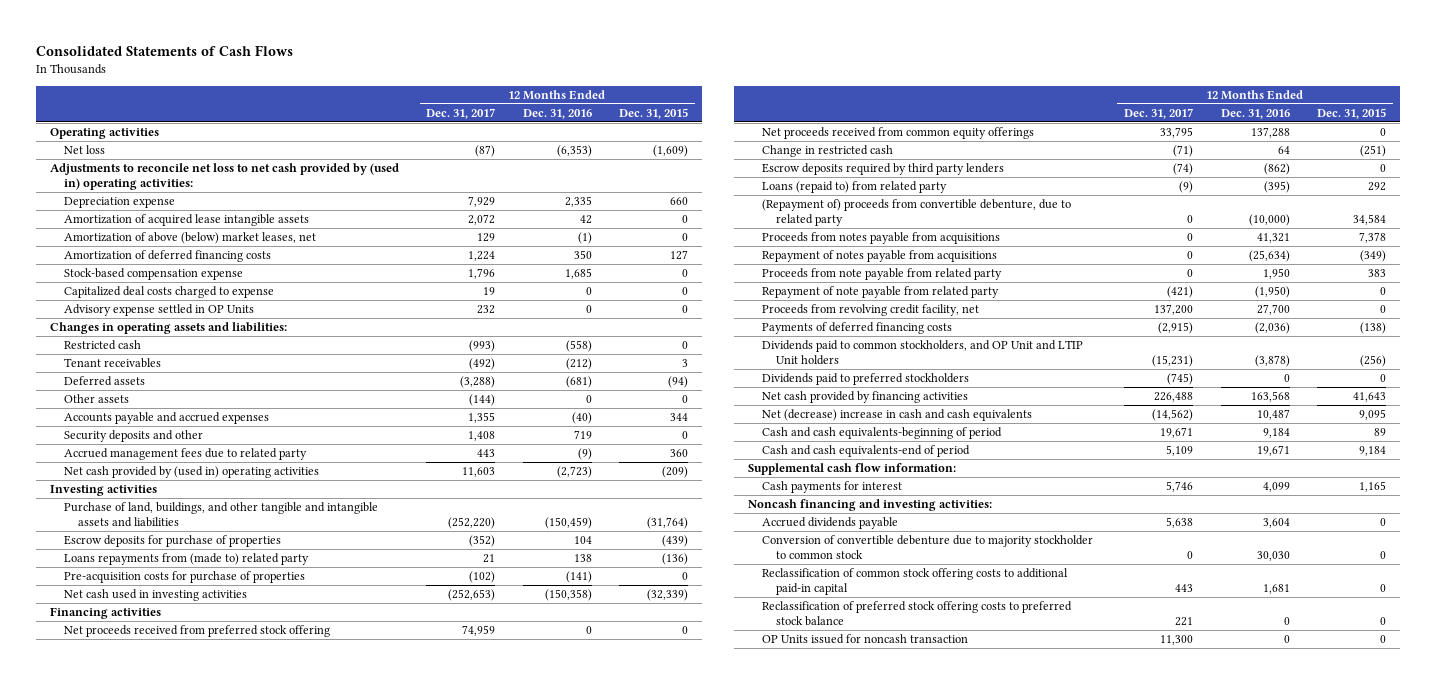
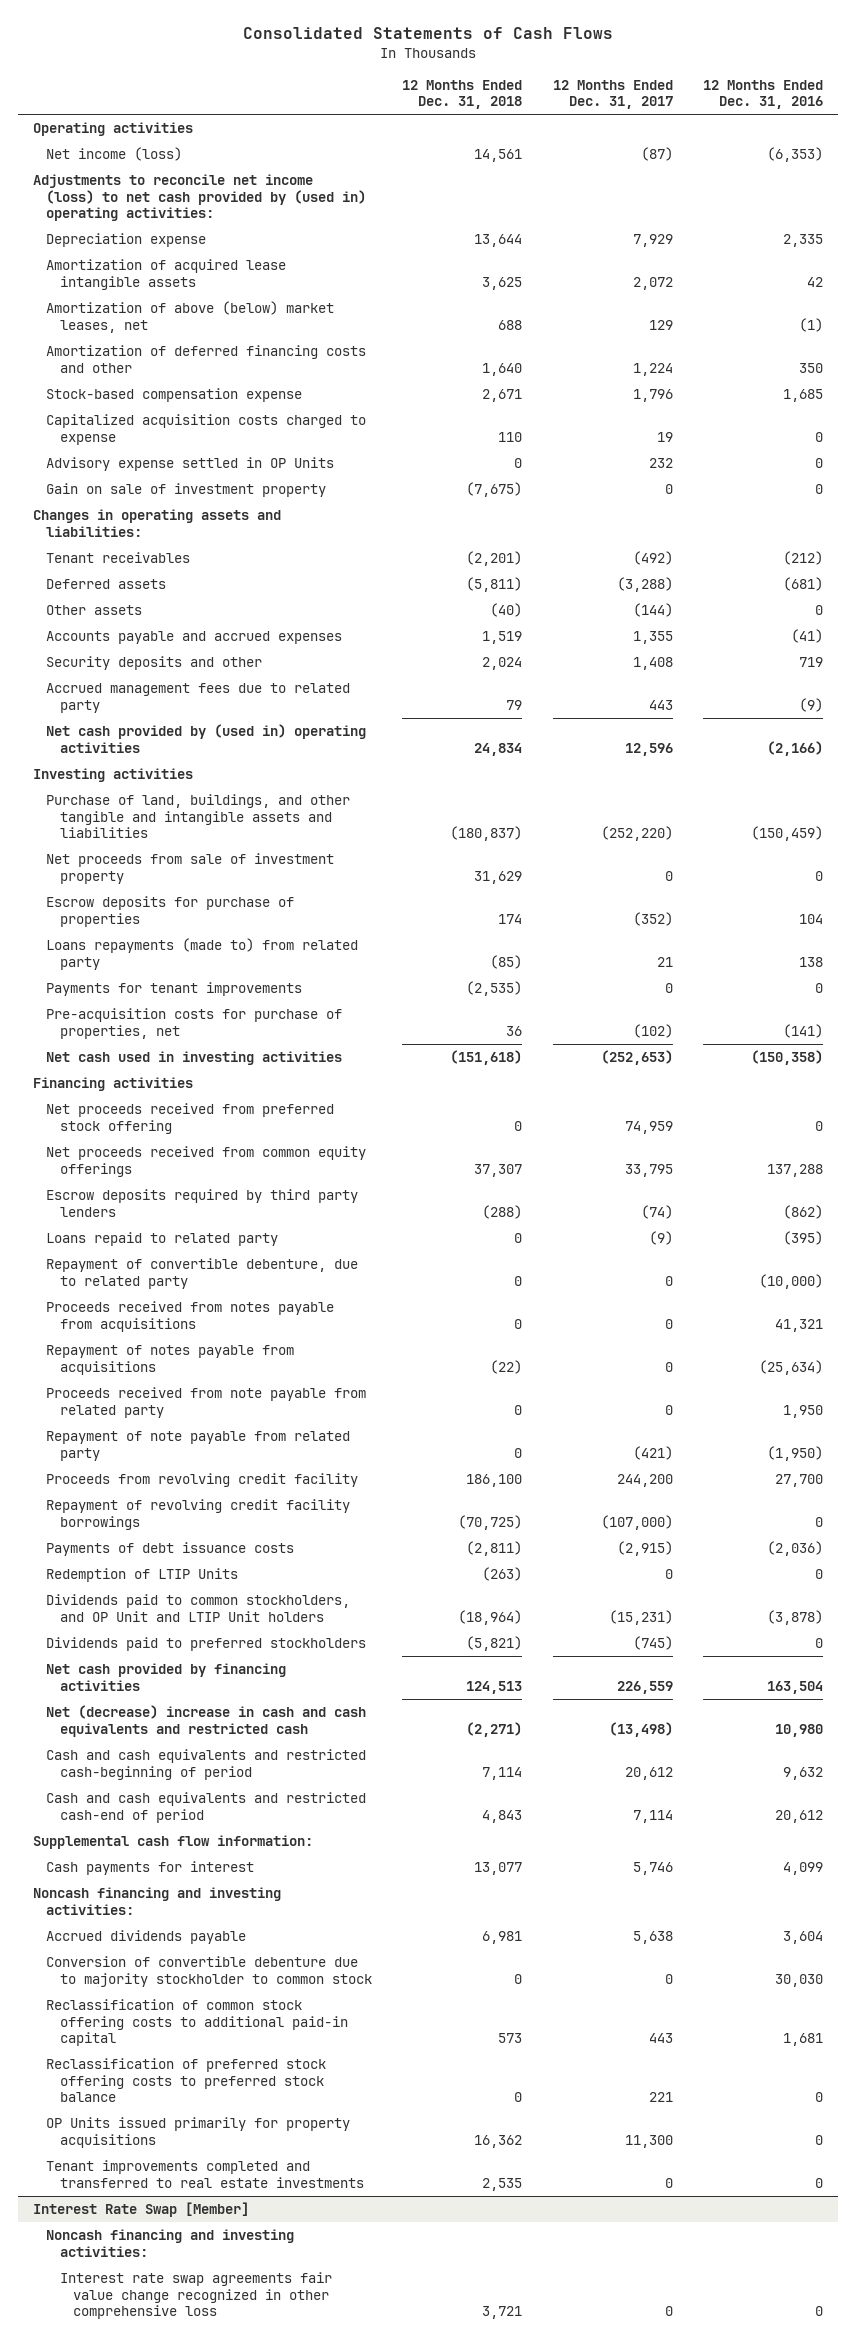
[619,107,689,119] Dec. 31, 2015 -> none
none -> [402,79,523,110] 12 Months Ended Dec. 31, 2018
[63,145,105,155] Net loss -> [46,147,183,162] Net income (loss)
[49,163,399,190] Adjustments to reconcile net loss to net cash provided by (used in) operating activities: -> [32,174,367,221] Adjustments to reconcile net income (loss) to net cash provided by (used in) operating activities:
[63,250,271,263] Amortization of deferred financing costs -> [46,345,367,373] Amortization of deferred financing costs and other
[63,286,274,299] Capitalized deal costs charged to expense -> [46,414,367,445] Capitalized acquisition costs charged to expense
none -> [46,483,327,498] Gain on sale of investment property
[63,340,141,351] Restricted cash -> none
[571,412,592,425] (40) -> [791,629,824,644] (41)
[462,467,496,478] 11,603 -> [624,742,673,756] 12,596
[556,466,592,479] (2,723) -> [767,740,824,756] (2,166)
none -> [46,853,335,884] Net proceeds from sale of investment property
[63,553,309,566] Loans repayments from (made to) related party -> [46,938,359,970] Loans repayments (made to) from related party
none -> [46,982,303,997] Payments for tenant improvements
[63,571,305,584] Pre-acquisition costs for purchase of properties -> [46,1008,343,1039] Pre-acquisition costs for purchase of properties, net
[761,145,893,158] Change in restricted cash -> none
[761,181,947,194] Loans (repaid to) from related party -> [46,1232,279,1247] Loans repaid to related party
[761,199,1071,226] (Repayment of) proceeds from convertible debenture, due to related party -> [46,1258,359,1289] Repayment of convertible debenture, due to related party
[761,232,1000,245] Proceeds from notes payable from acquisitions -> [46,1301,335,1332] Proceeds received from notes payable from acquisitions
[761,268,1002,281] Proceeds from note payable from related party -> [46,1387,367,1418] Proceeds received from note payable from related party
[761,304,979,317] Proceeds from revolving credit facility, net -> [46,1473,359,1488] Proceeds from revolving credit facility
[1154,304,1194,316] 137,200 -> [616,1474,673,1488] 244,200
none -> [46,1499,351,1530] Repayment of revolving credit facility borrowings
[761,322,952,335] Payments of deferred financing costs -> [46,1542,295,1557] Payments of debt issuance costs
none -> [46,1568,239,1583] Redemption of LTIP Units
[1154,392,1194,403] 226,488 -> [616,1680,673,1694] 226,559
[1250,391,1290,403] 163,568 -> [767,1680,824,1694] 163,504
[761,409,1032,422] Net (decrease) increase in cash and cash equivalents -> [46,1705,367,1737] Net (decrease) increase in cash and cash equivalents and restricted cash
[1152,409,1194,422] (14,562) -> [608,1721,673,1737] (13,498)
[1256,409,1290,421] 10,487 -> [775,1723,824,1737] 10,980
[761,427,1002,440] Cash and cash equivalents-beginning of period -> [46,1749,367,1780] Cash and cash equivalents and restricted cash-beginning of period
[1160,427,1194,439] 19,671 -> [624,1766,673,1780] 20,612
[1262,428,1290,439] 9,184 -> [783,1766,824,1780] 9,632
[761,445,970,458] Cash and cash equivalents-end of period -> [46,1792,367,1823] Cash and cash equivalents and restricted cash-end of period
[1166,445,1194,457] 5,109 -> [632,1809,673,1823] 7,114
[1256,445,1290,457] 19,671 -> [775,1809,824,1823] 20,612
[761,634,968,645] OP Units issued for noncash transaction -> [46,2117,351,2148] OP Units issued primarily for property acquisitions
none -> [46,2160,364,2188] Tenant improvements completed and transferred to real estate investments
none -> [32,2202,249,2218] Interest Rate Swap [Member]
none -> [46,2229,295,2257] Noncash financing and investing activities:
none -> [59,2272,332,2319] Interest rate swap agreements fair value change recognized in other comprehensive loss

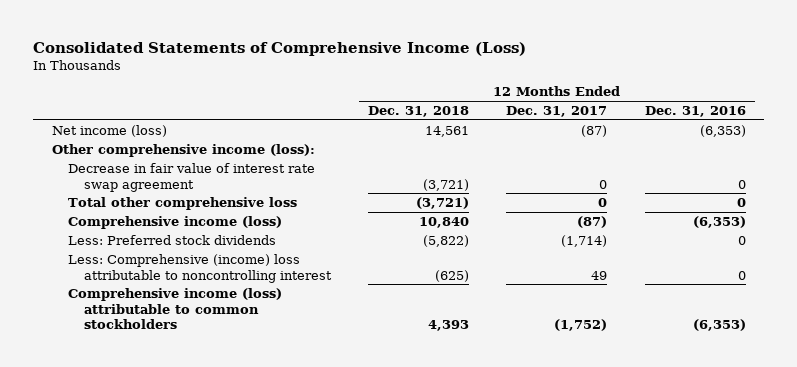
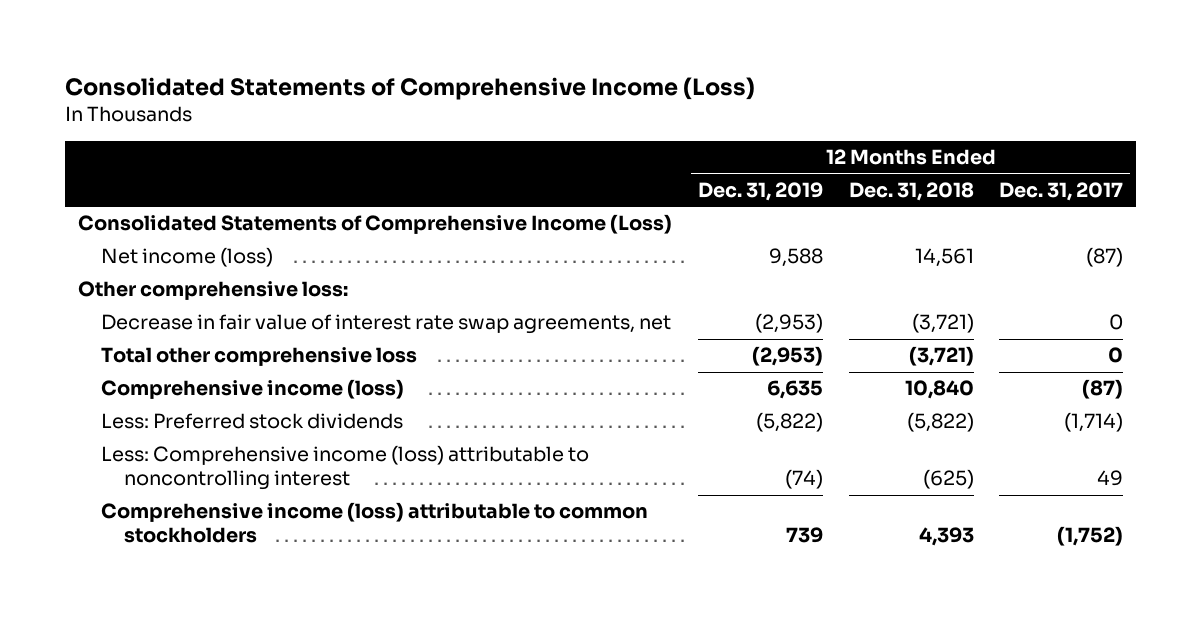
[644,106,746,118] Dec. 31, 2016 -> none
none -> [697,181,823,201] Dec. 31, 2019
none -> [77,214,672,235] Consolidated Statements of Comprehensive Income (Loss)
[51,143,315,157] Other comprehensive income (loss): -> [77,281,348,301] Other comprehensive loss:
[67,162,315,192] Decrease in fair value of interest rate swap agreement -> [100,314,671,335] Decrease in fair value of interest rate swap agreements, net
[67,253,332,283] Less: Comprehensive (income) loss attributable to noncontrolling interest -> [100,445,589,491] Less: Comprehensive income (loss) attributable to noncontrolling interest

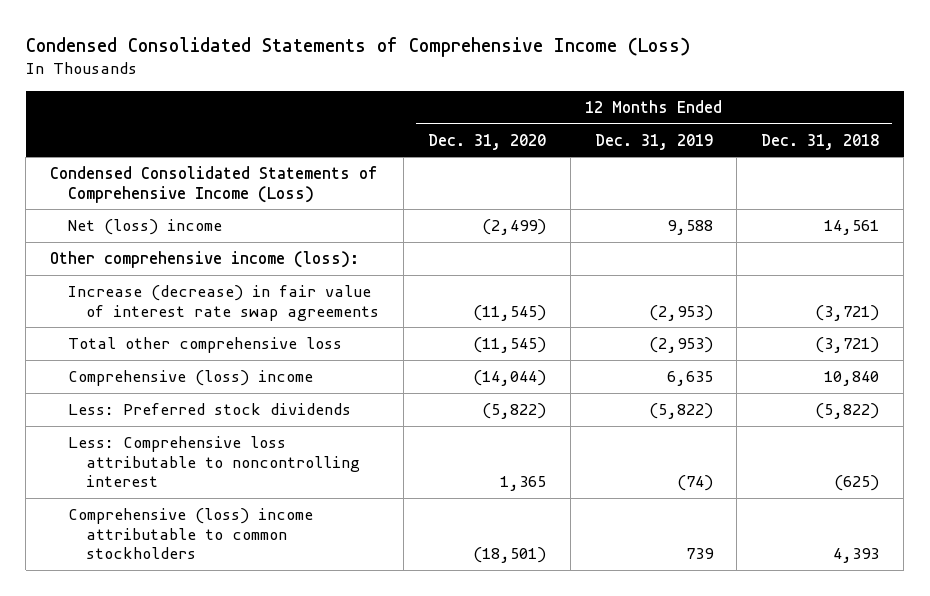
[65,77,756,101] Consolidated Statements of Comprehensive Income (Loss) -> [25,36,690,57] Condensed Consolidated Statements of Comprehensive Income (Loss)
[999,181,1124,201] Dec. 31, 2017 -> none
none -> [427,133,546,150] Dec. 31, 2020
[77,214,672,235] Consolidated Statements of Comprehensive Income (Loss) -> [50,166,379,203] Condensed Consolidated Statements of Comprehensive Income (Loss)
[100,247,273,268] Net income (loss) -> [68,219,223,236] Net (loss) income
[77,281,348,301] Other comprehensive loss: -> [50,251,360,269] Other comprehensive income (loss):
[100,314,671,335] Decrease in fair value of interest rate swap agreements, net -> [68,285,379,321] Increase (decrease) in fair value of interest rate swap agreements
[100,379,404,400] Comprehensive income (loss) -> [68,370,314,387] Comprehensive (loss) income
[100,445,589,491] Less: Comprehensive income (loss) attributable to noncontrolling interest -> [68,436,360,488] Less: Comprehensive loss attributable to noncontrolling interest
[100,502,648,544] Comprehensive income (loss) attributable to common stockholders -> [68,508,314,560] Comprehensive (loss) income attributable to common stockholders

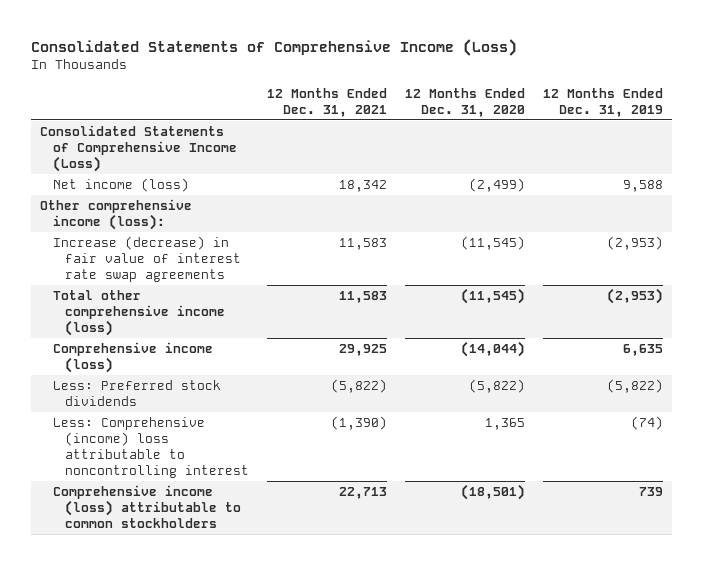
[25,36,690,57] Condensed Consolidated Statements of Comprehensive Income (Loss) -> [31,38,518,56] Consolidated Statements of Comprehensive Income (Loss)
[761,133,880,150] Dec. 31, 2018 -> none
none -> [266,87,387,117] 12 Months Ended Dec. 31, 2021
[50,166,379,203] Condensed Consolidated Statements of Comprehensive Income (Loss) -> [40,125,237,173] Consolidated Statements of Comprehensive Income (Loss)
[68,219,223,236] Net (loss) income -> [52,178,189,193] Net income (loss)
[68,337,343,354] Total other comprehensive loss -> [52,290,226,337] Total other comprehensive income (loss)
[68,370,314,387] Comprehensive (loss) income -> [52,342,213,374] Comprehensive income (loss)
[68,436,360,488] Less: Comprehensive loss attributable to noncontrolling interest -> [52,417,250,478] Less: Comprehensive (income) loss attributable to noncontrolling interest
[68,508,314,560] Comprehensive (loss) income attributable to common stockholders -> [52,485,242,529] Comprehensive income (loss) attributable to common stockholders

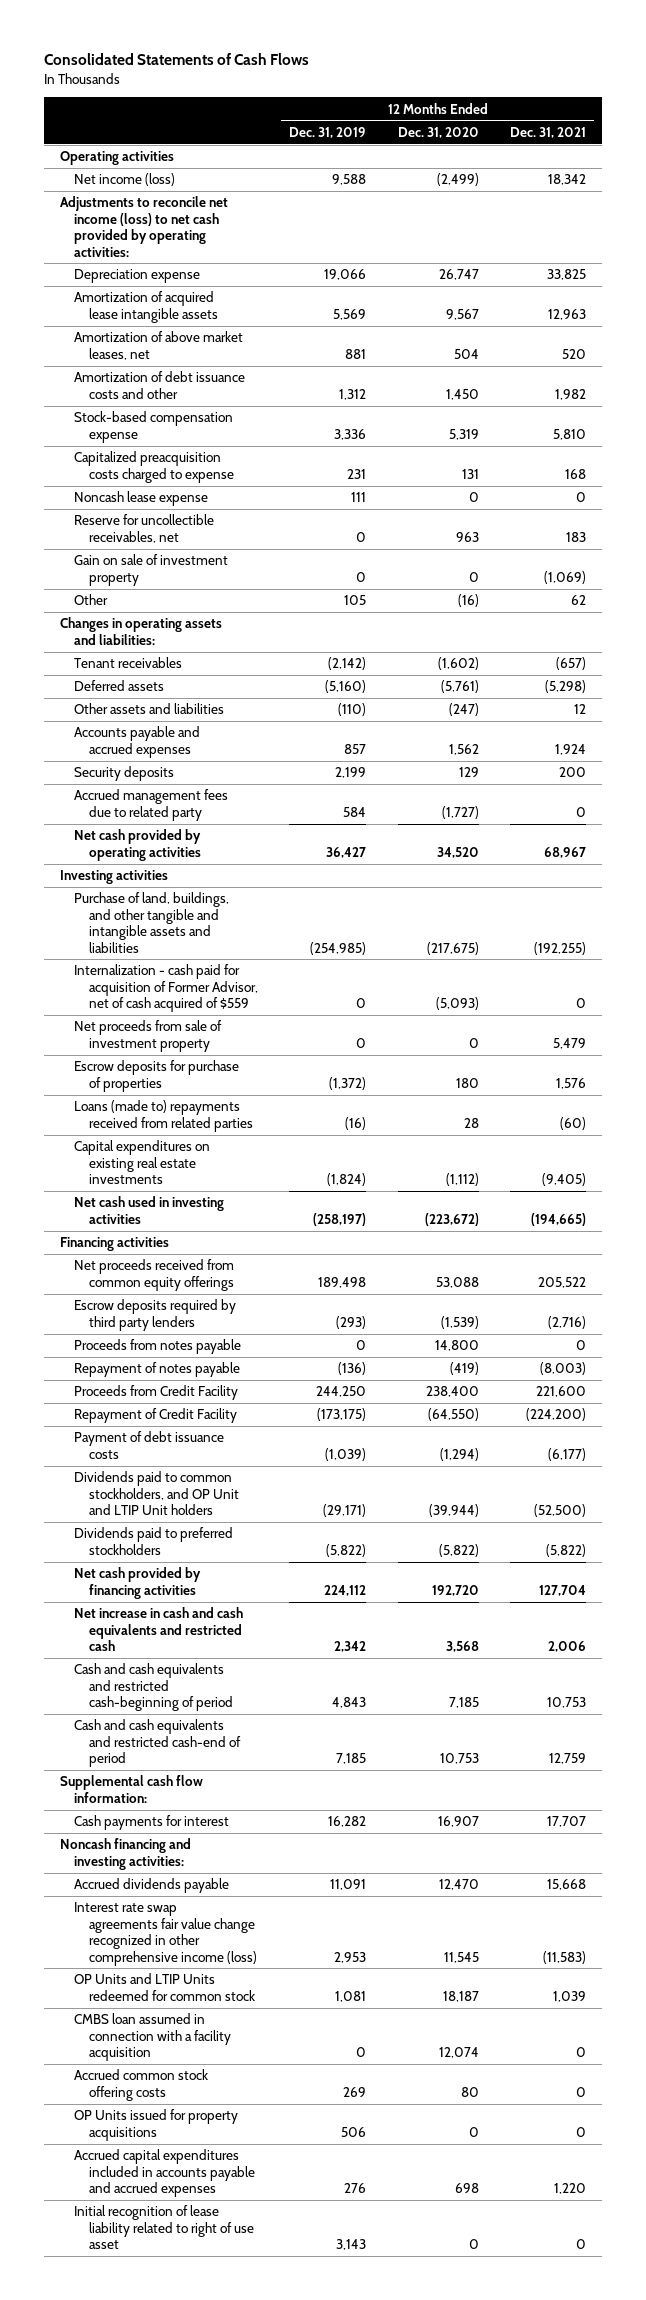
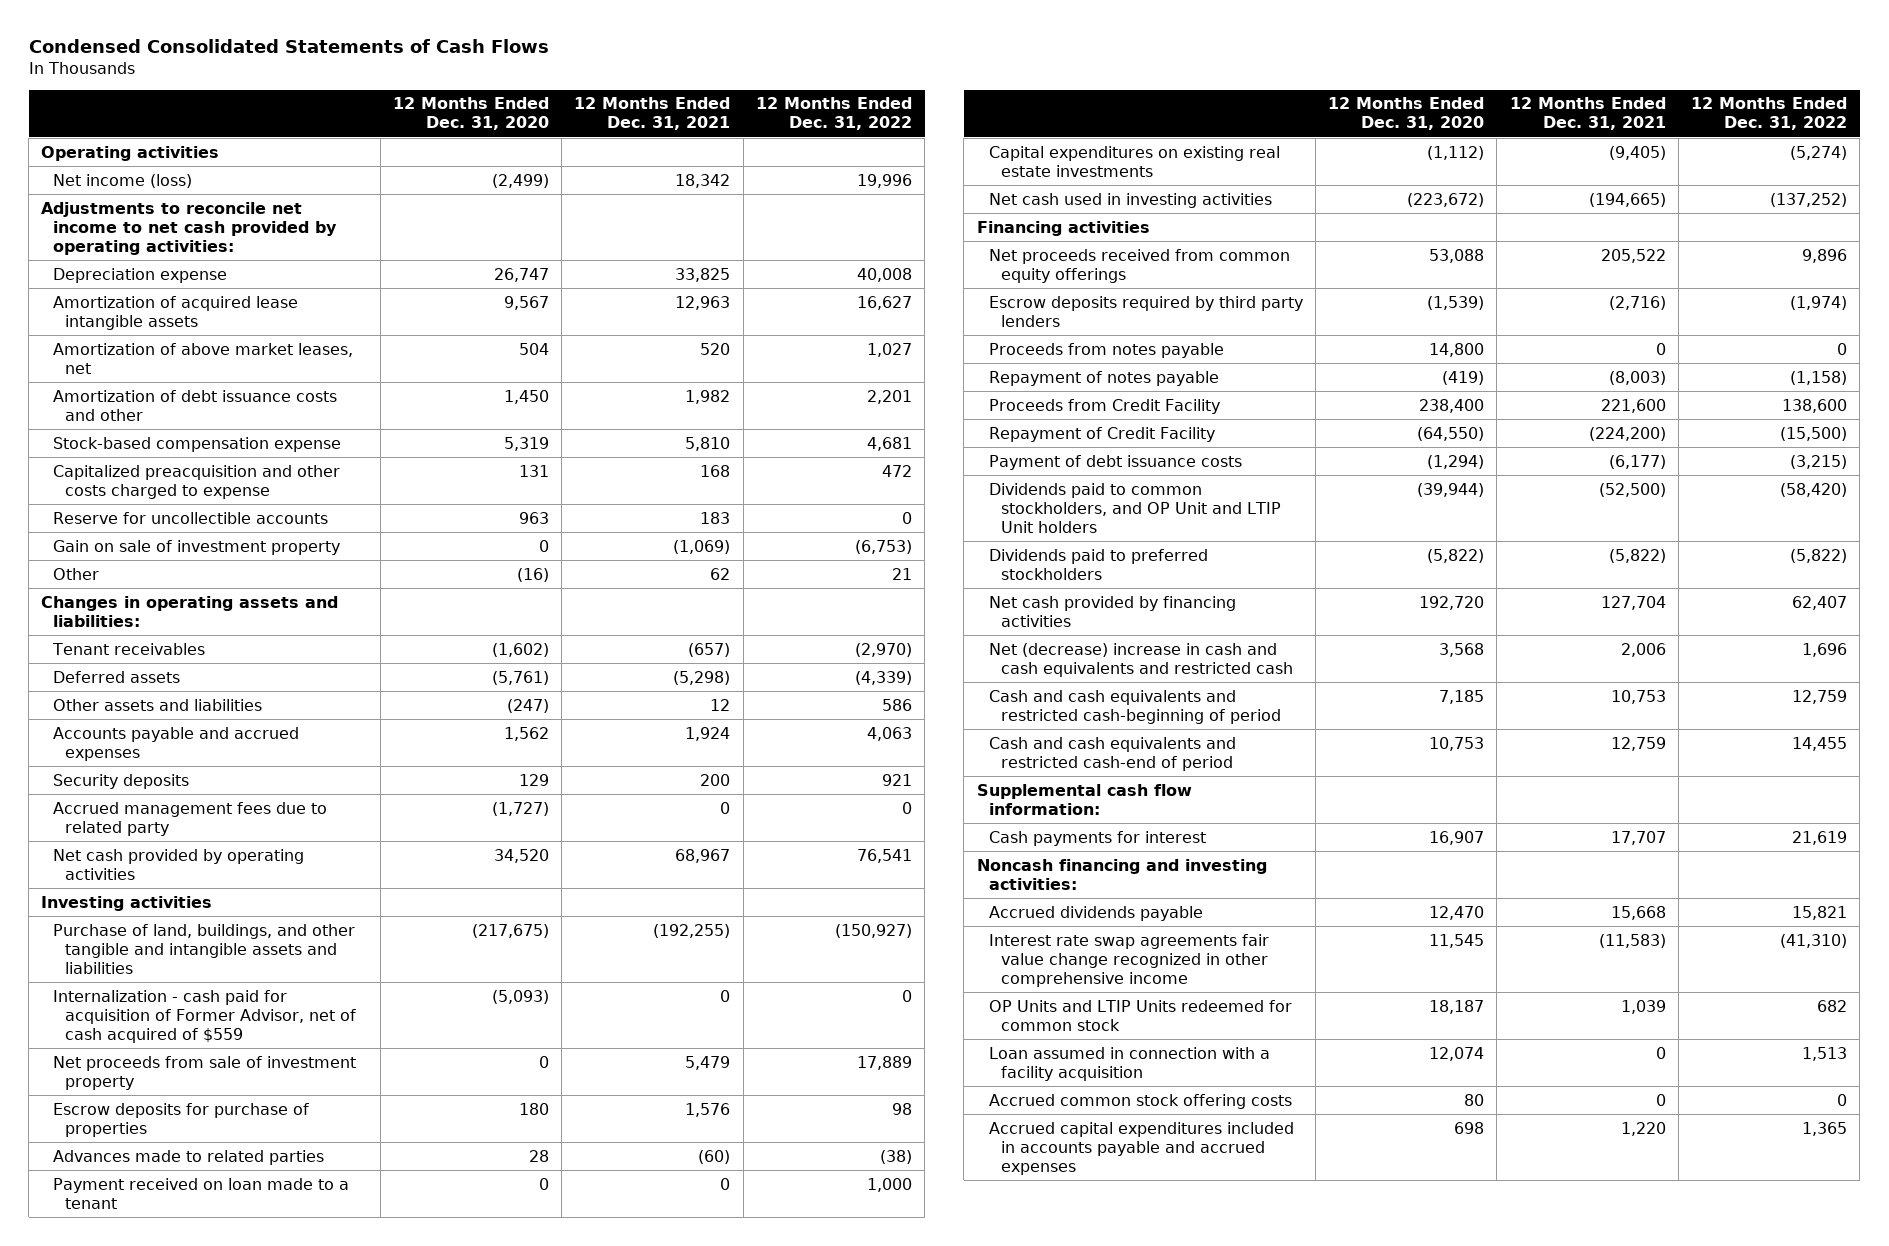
[44,53,310,66] Consolidated Statements of Cash Flows -> [28,38,549,53] Condensed Consolidated Statements of Cash Flows
[289,126,367,138] Dec. 31, 2019 -> none
none -> [755,97,912,131] 12 Months Ended Dec. 31, 2022
[60,196,229,257] Adjustments to reconcile net income (loss) to net cash provided by operating activities: -> [41,201,338,255] Adjustments to reconcile net income to net cash provided by operating activities:
[74,491,209,507] Noncash lease expense -> none
[74,451,234,483] Capitalized preacquisition costs charged to expense -> [53,464,341,499] Capitalized preacquisition and other costs charged to expense
[74,514,215,543] Reserve for uncollectible receivables, net -> [53,511,329,524] Reserve for uncollectible accounts
[74,1100,253,1132] Loans (made to) repayments received from related parties -> [53,1149,325,1165] Advances made to related parties
none -> [53,1177,350,1209] Payment received on loan made to a tenant
[74,1607,244,1652] Net increase in cash and cash equivalents and restricted cash -> [988,642,1293,677] Net (decrease) increase in cash and cash equivalents and restricted cash
[74,1902,257,1966] Interest rate swap agreements fair value change recognized in other comprehensive income (loss) -> [988,933,1269,987] Interest rate swap agreements fair value change recognized in other comprehensive income
[74,2013,231,2062] CMBS loan assumed in connection with a facility acquisition -> [988,1046,1270,1081] Loan assumed in connection with a facility acquisition
[74,2109,239,2141] OP Units issued for property acquisitions -> none
[74,2205,254,2250] Initial recognition of lease liability related to right of use asset -> none

